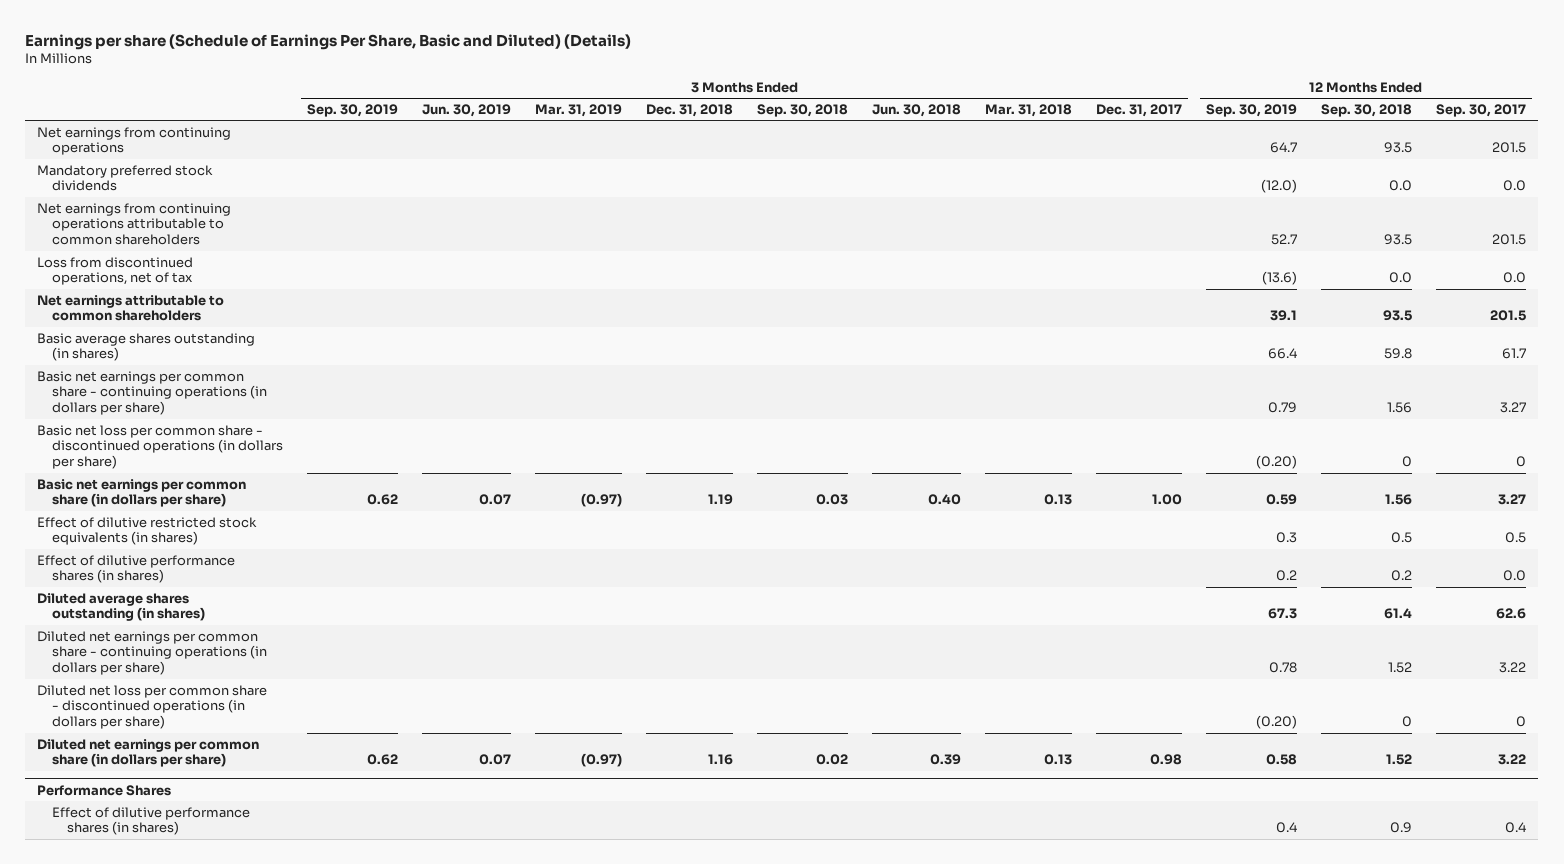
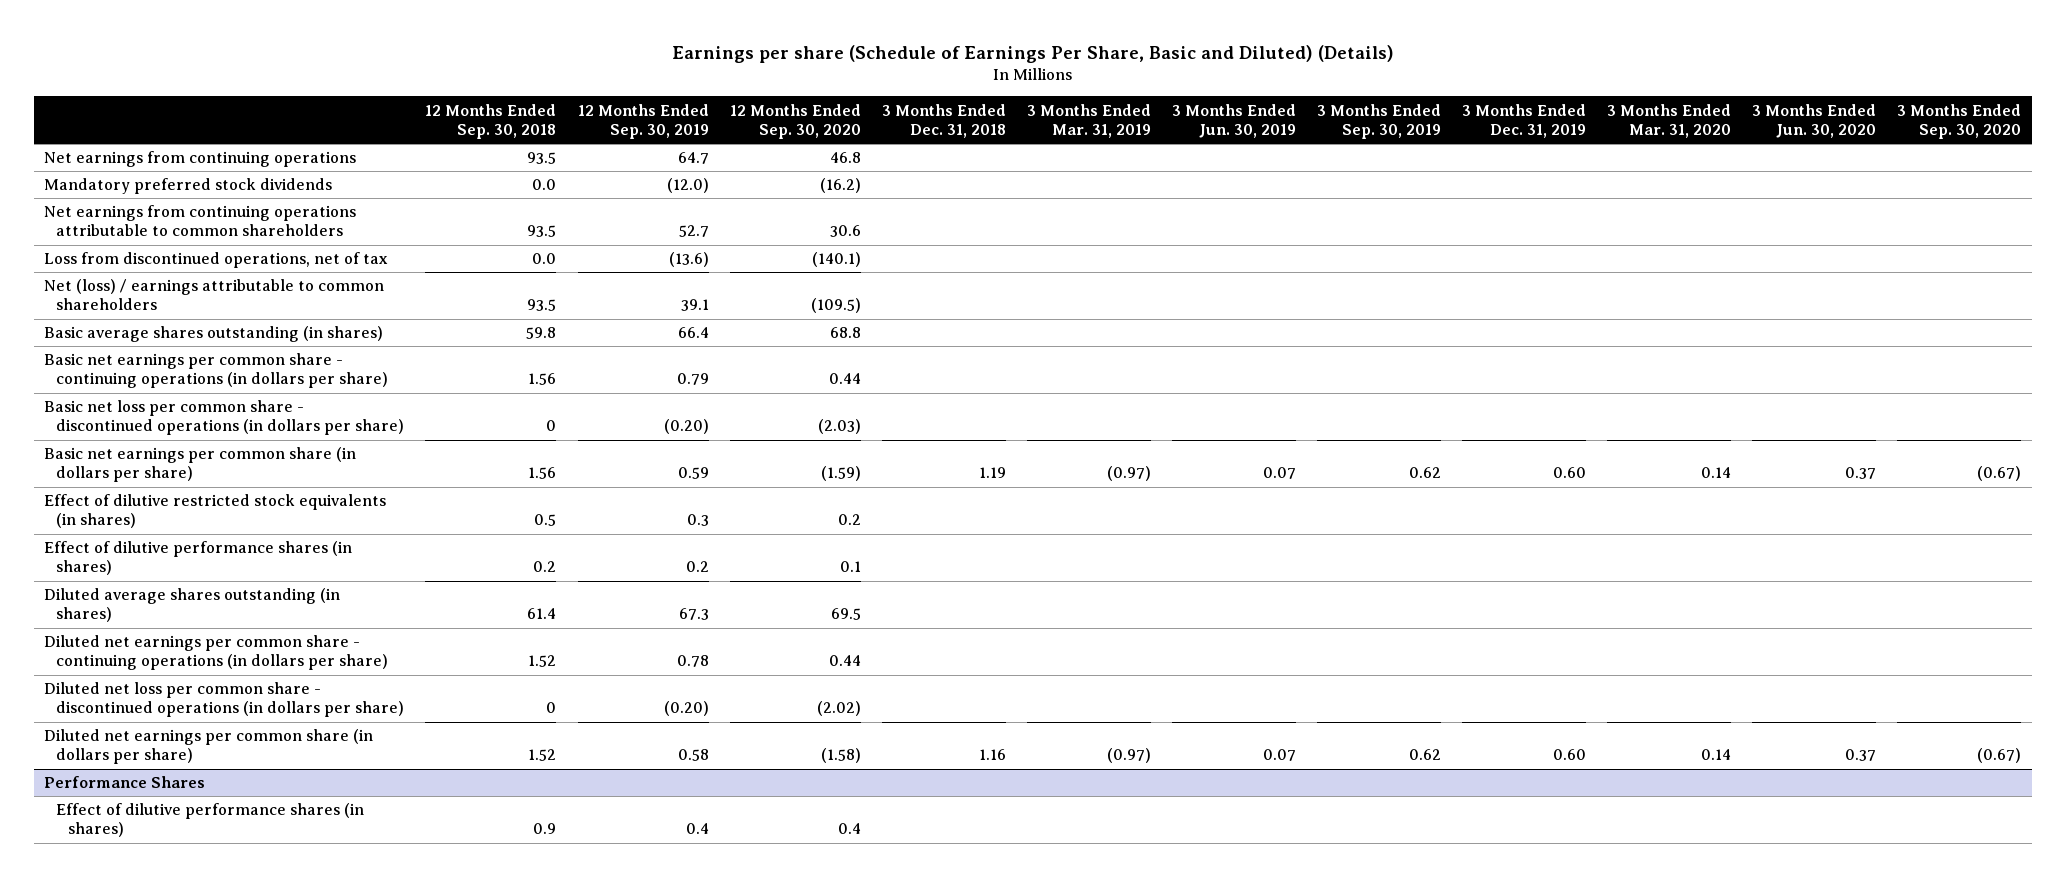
[757,103,849,117] Sep. 30, 2018 -> none
[872,103,962,117] Jun. 30, 2018 -> none
[985,103,1073,117] Mar. 31, 2018 -> none
[1096,103,1183,117] Dec. 31, 2017 -> none
[1436,103,1527,117] Sep. 30, 2017 -> none
none -> [729,103,861,139] 12 Months Ended Sep. 30, 2020
none -> [1462,103,1587,138] 3 Months Ended Dec. 31, 2019
none -> [1607,103,1732,138] 3 Months Ended Mar. 31, 2020
none -> [1752,103,1877,138] 3 Months Ended Jun. 30, 2020
none -> [1897,103,2022,139] 3 Months Ended Sep. 30, 2020
[37,294,225,322] Net earnings attributable to common shareholders -> [44,279,385,311] Net (loss) / earnings attributable to common shareholders

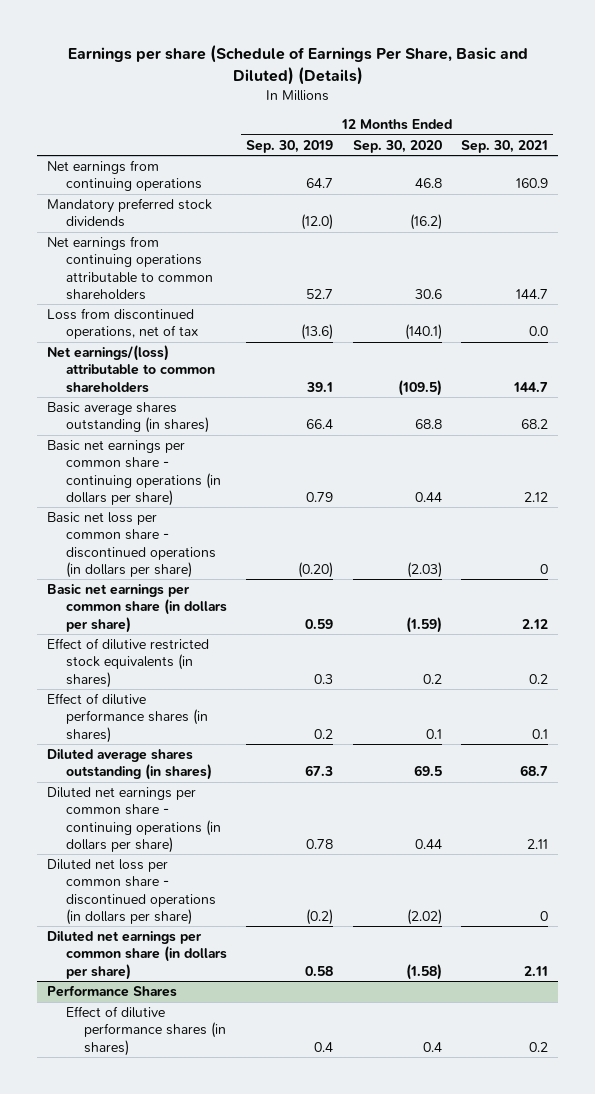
[425,103,557,139] 12 Months Ended Sep. 30, 2018 -> none
[881,103,1006,138] 3 Months Ended Dec. 31, 2018 -> none
[1026,103,1151,138] 3 Months Ended Mar. 31, 2019 -> none
[1171,103,1296,138] 3 Months Ended Jun. 30, 2019 -> none
[1316,103,1441,139] 3 Months Ended Sep. 30, 2019 -> none
[1462,103,1587,138] 3 Months Ended Dec. 31, 2019 -> none
[1607,103,1732,138] 3 Months Ended Mar. 31, 2020 -> none
[1752,103,1877,138] 3 Months Ended Jun. 30, 2020 -> none
[1897,103,2022,139] 3 Months Ended Sep. 30, 2020 -> none
none -> [461,139,549,153] Sep. 30, 2021
[44,279,385,311] Net (loss) / earnings attributable to common shareholders -> [47,345,215,393] Net earnings/(loss) attributable to common shareholders
[663,701,709,717] (0.20) -> [306,908,334,925] (0.2)

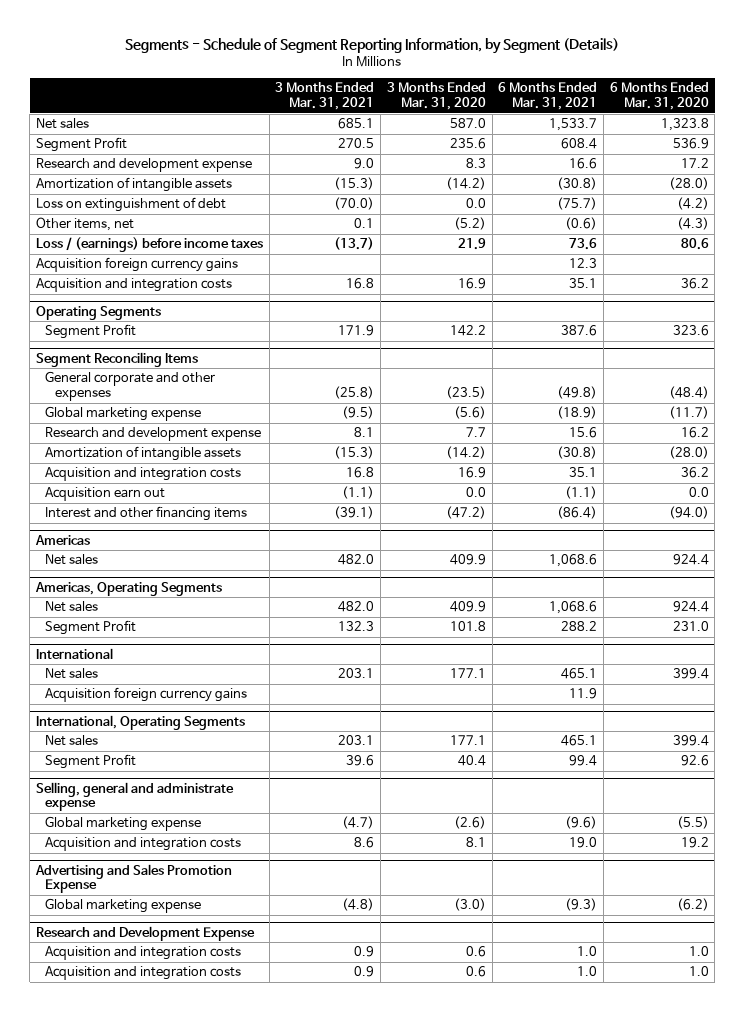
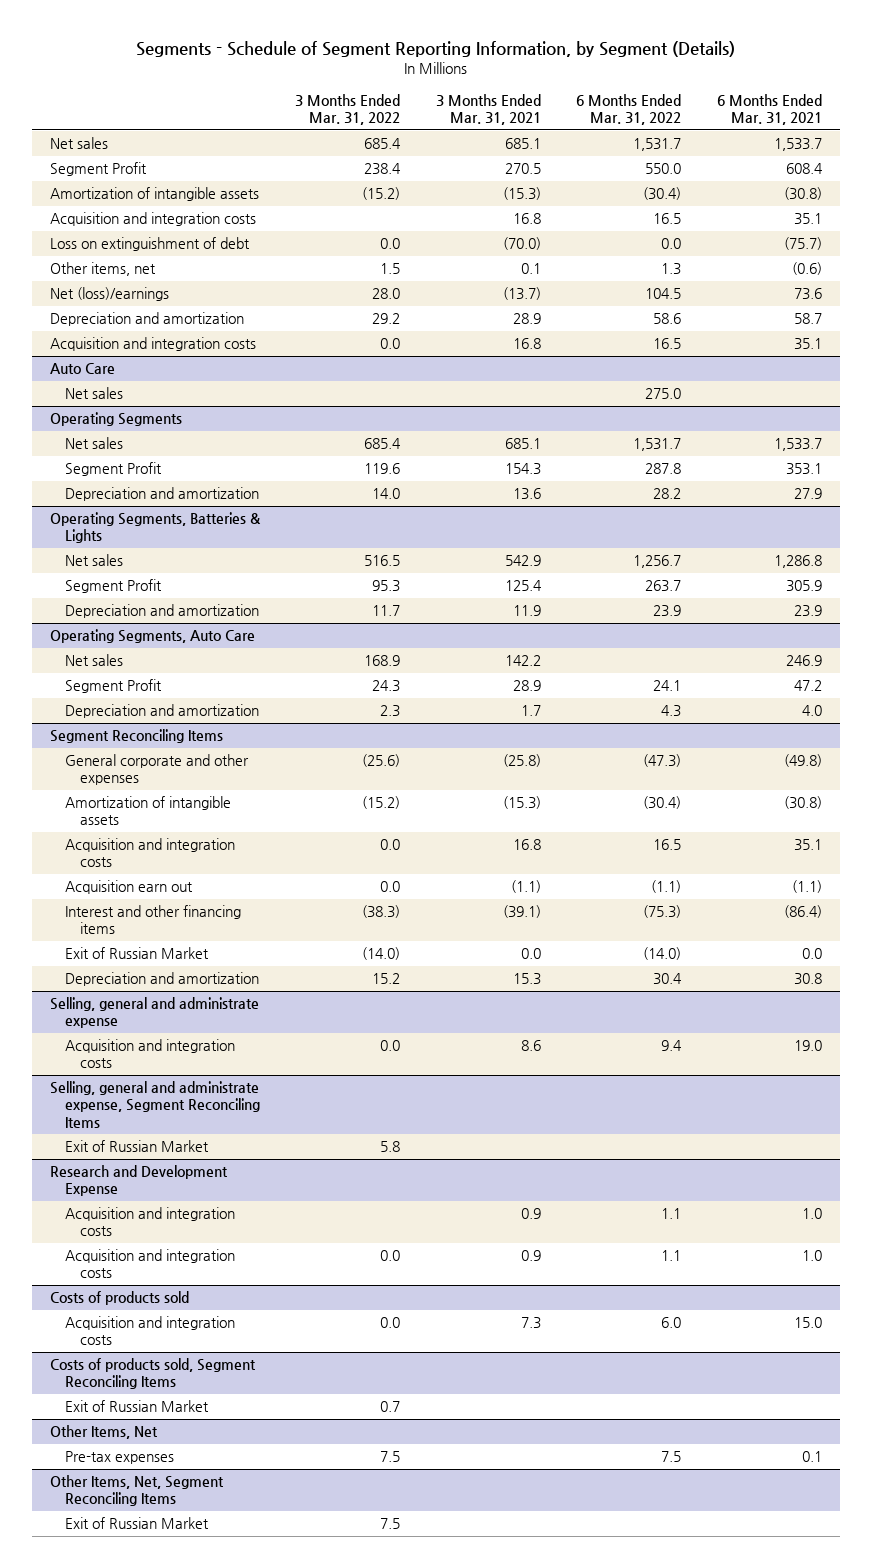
[386,82,486,111] 3 Months Ended Mar. 31, 2020 -> none
[609,82,709,111] 6 Months Ended Mar. 31, 2020 -> none
none -> [295,94,401,126] 3 Months Ended Mar. 31, 2022
none -> [576,94,682,126] 6 Months Ended Mar. 31, 2022
[35,158,252,173] Research and development expense -> none
none -> [49,212,256,227] Acquisition and integration costs
[35,257,238,273] Acquisition foreign currency gains -> none
[35,237,263,253] Loss / (earnings) before income taxes -> [49,287,169,302] Net (loss)/earnings
none -> [49,312,244,327] Depreciation and amortization
none -> [49,363,115,375] Auto Care
none -> [64,387,123,400] Net sales
none -> [64,437,123,450] Net sales
[338,325,375,337] 171.9 -> [504,463,541,476] 154.3
[561,325,598,337] 387.6 -> [786,463,823,476] 353.1
none -> [64,487,259,502] Depreciation and amortization
none -> [49,512,261,544] Operating Segments, Batteries & Lights
none -> [64,554,123,567] Net sales
none -> [64,579,162,594] Segment Profit
none -> [64,604,259,619] Depreciation and amortization
none -> [49,629,255,644] Operating Segments, Auto Care
none -> [64,654,123,667] Net sales
none -> [64,679,162,694] Segment Profit
none -> [64,704,259,719] Depreciation and amortization
[45,406,202,422] Global marketing expense -> none
[45,427,262,442] Research and development expense -> none
[34,534,90,545] Americas -> none
[45,554,99,566] Net sales -> none
[34,581,222,596] Americas, Operating Segments -> none
[45,601,99,613] Net sales -> none
[45,620,137,636] Segment Profit -> none
[35,647,113,659] International -> none
[45,668,99,680] Net sales -> none
[45,687,248,703] Acquisition foreign currency gains -> none
[35,714,245,730] International, Operating Segments -> none
[45,735,99,747] Net sales -> none
[45,754,137,770] Segment Profit -> none
none -> [64,947,209,960] Exit of Russian Market
none -> [64,972,259,987] Depreciation and amortization
[45,816,202,832] Global marketing expense -> none
[34,863,232,894] Advertising and Sales Promotion Expense -> none
[45,898,202,914] Global marketing expense -> none
none -> [49,1081,260,1128] Selling, general and administrate expense, Segment Reconciling Items
none -> [64,1140,209,1153] Exit of Russian Market
none -> [49,1291,189,1306] Costs of products sold
none -> [64,1316,235,1346] Acquisition and integration costs
none -> [49,1358,256,1390] Costs of products sold, Segment Reconciling Items
none -> [64,1400,209,1413] Exit of Russian Market
none -> [49,1425,158,1440] Other Items, Net
none -> [64,1451,174,1465] Pre-tax expenses
none -> [49,1475,224,1507] Other Items, Net, Segment Reconciling Items
none -> [64,1517,209,1530] Exit of Russian Market

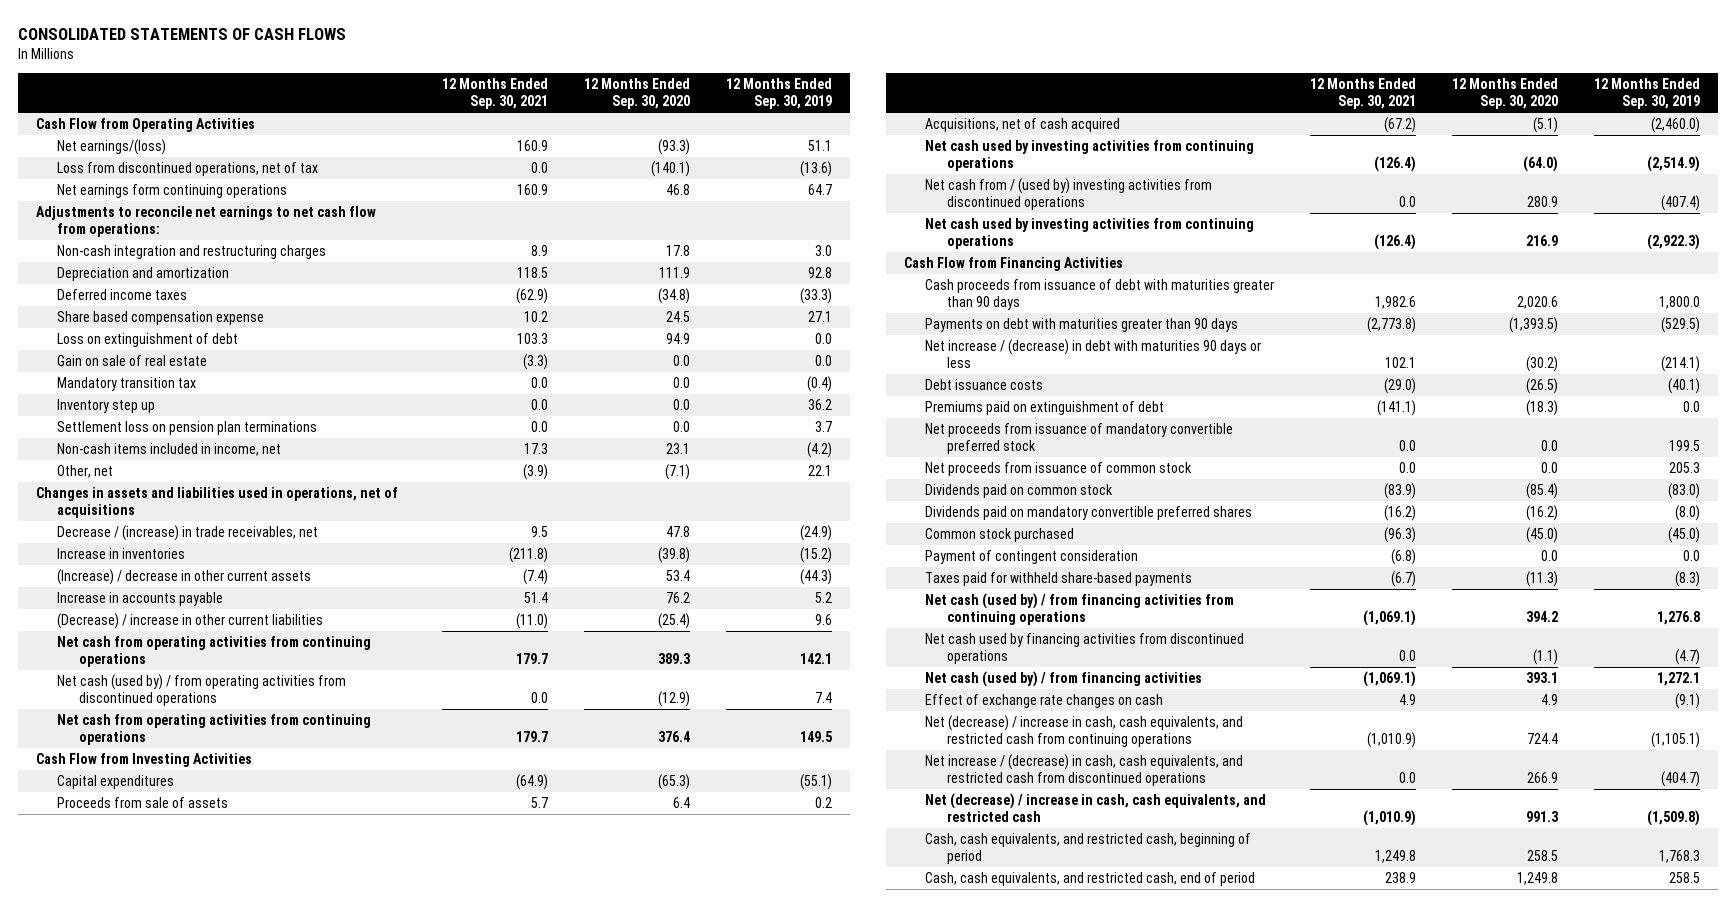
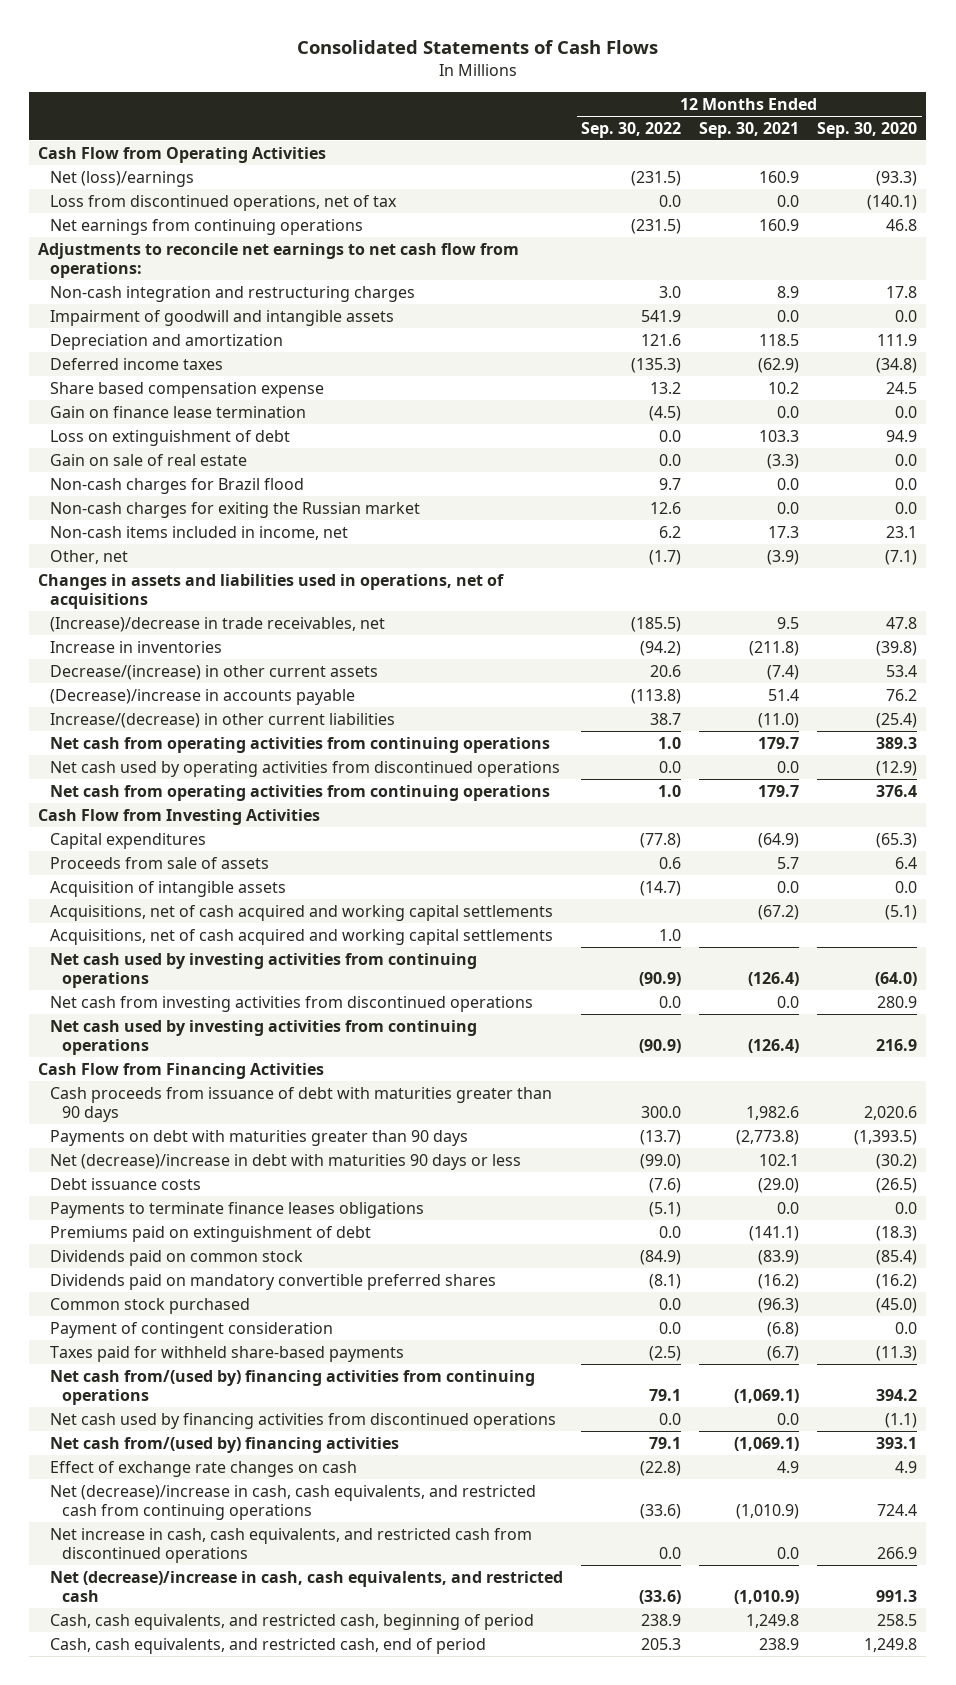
[17,27,346,40] CONSOLIDATED STATEMENTS OF CASH FLOWS -> [296,40,658,55] Consolidated Statements of Cash Flows
[726,77,833,110] 12 Months Ended Sep. 30, 2019 -> none
none -> [581,121,682,138] Sep. 30, 2022
[57,138,167,155] Net earnings/(loss) -> [50,170,195,187] Net (loss)/earnings
[57,183,288,198] Net earnings form continuing operations -> [50,218,364,235] Net earnings from continuing operations
none -> [50,309,395,326] Impairment of goodwill and intangible assets
none -> [50,405,307,418] Gain on finance lease termination
[57,376,197,391] Mandatory transition tax -> none
[57,398,156,413] Inventory step up -> none
[57,420,318,435] Settlement loss on pension plan terminations -> none
none -> [50,477,305,494] Non-cash charges for Brazil flood
none -> [50,501,421,518] Non-cash charges for exiting the Russian market
[57,524,319,541] Decrease / (increase) in trade receivables, net -> [50,616,386,632] (Increase)/decrease in trade receivables, net
[57,568,312,585] (Increase) / decrease in other current assets -> [50,664,379,680] Decrease/(increase) in other current assets
[57,591,224,606] Increase in accounts payable -> [50,688,356,705] (Decrease)/increase in accounts payable
[57,612,324,629] (Decrease) / increase in other current liabilities -> [50,712,396,728] Increase/(decrease) in other current liabilities
[57,673,347,707] Net cash (used by) / from operating activities from discontinued operations -> [50,760,561,777] Net cash used by operating activities from discontinued operations
none -> [50,880,287,897] Acquisition of intangible assets
[925,117,1121,132] Acquisitions, net of cash acquired -> [50,904,554,921] Acquisitions, net of cash acquired and working capital settlements
none -> [50,928,554,945] Acquisitions, net of cash acquired and working capital settlements
[925,177,1213,211] Net cash from / (used by) investing activities from discontinued operations -> [50,995,534,1012] Net cash from investing activities from discontinued operations
[925,338,1262,369] Net increase / (decrease) in debt with maturities 90 days or less -> [50,1153,522,1170] Net (decrease)/increase in debt with maturities 90 days or less
none -> [50,1201,425,1218] Payments to terminate finance leases obligations
[925,422,1234,455] Net proceeds from issuance of mandatory convertible preferred stock -> none
[925,461,1193,476] Net proceeds from issuance of common stock -> none
[925,592,1235,626] Net cash (used by) / from financing activities from continuing operations -> [50,1369,536,1405] Net cash from/(used by) financing activities from continuing operations
[925,670,1203,687] Net cash (used by) / from financing activities -> [50,1436,400,1453] Net cash from/(used by) financing activities
[925,714,1244,748] Net (decrease) / increase in cash, cash equivalents, and restricted cash from continuing operations -> [50,1484,537,1520] Net (decrease)/increase in cash, cash equivalents, and restricted cash from continuing operations
[925,753,1244,787] Net increase / (decrease) in cash, cash equivalents, and restricted cash from discontinued operations -> [50,1527,533,1563] Net increase in cash, cash equivalents, and restricted cash from discontinued operations
[925,792,1267,823] Net (decrease) / increase in cash, cash equivalents, and restricted cash -> [50,1570,564,1602] Net (decrease)/increase in cash, cash equivalents, and restricted cash

